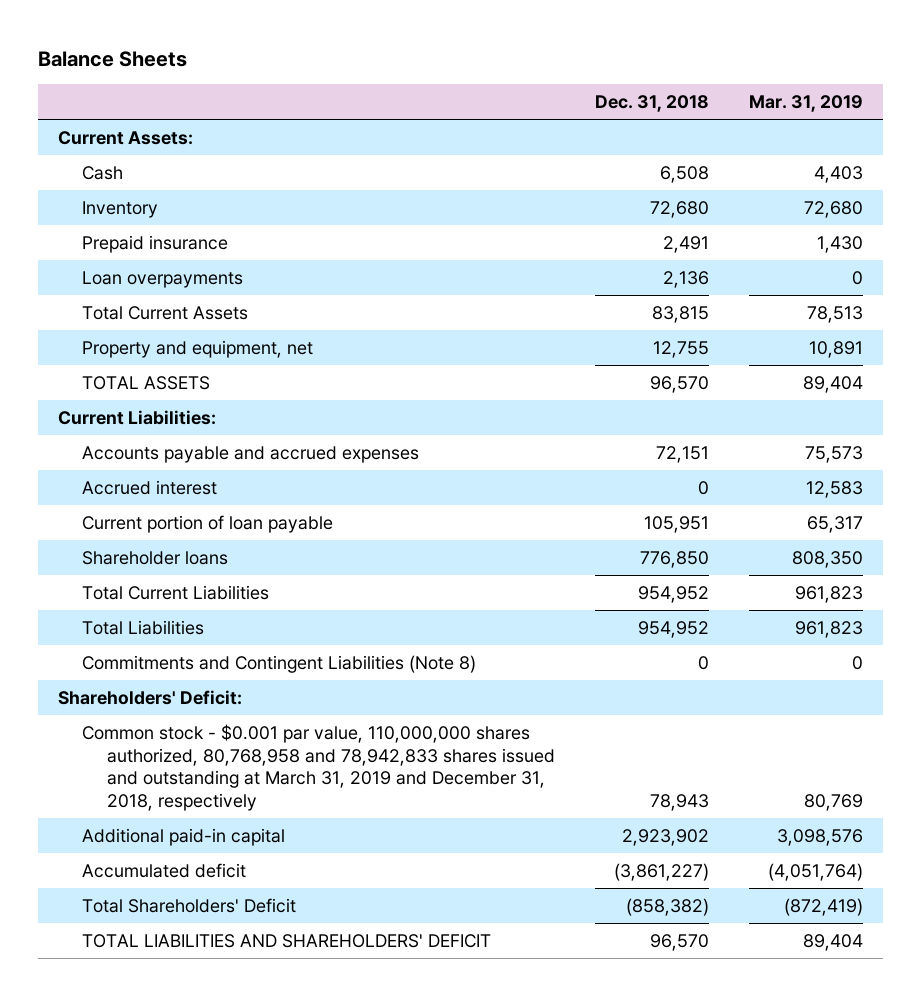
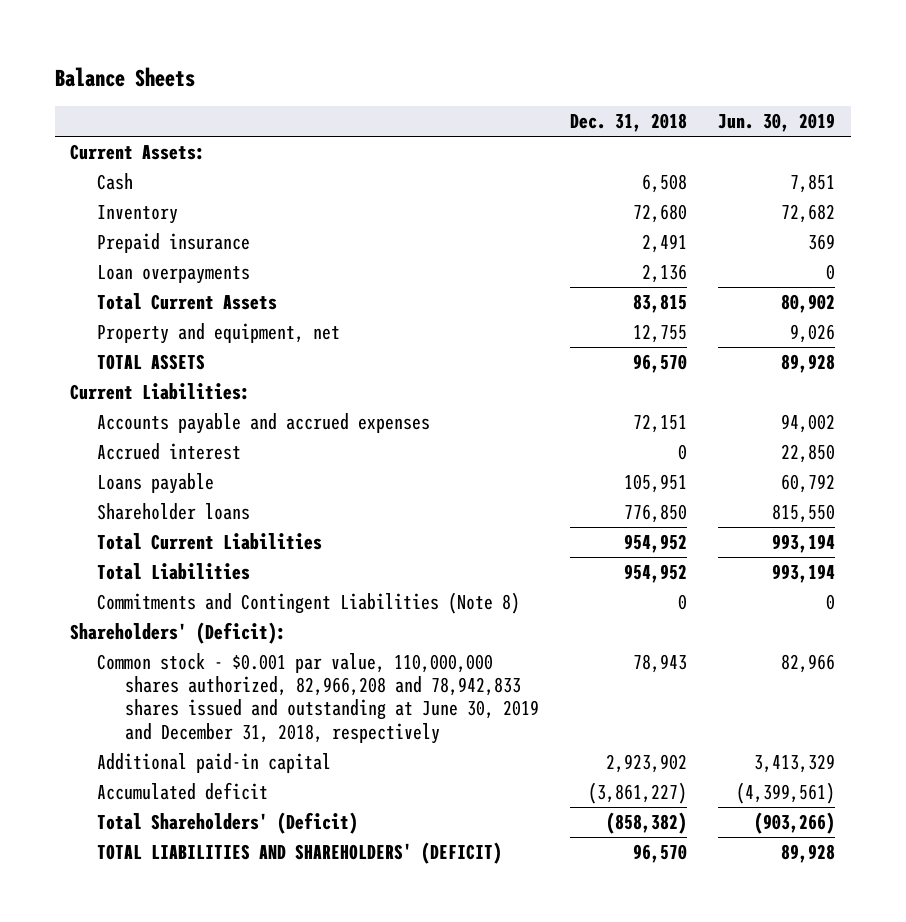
[749,94,864,112] Mar. 31, 2019 -> none
none -> [718,112,836,132] Jun. 30, 2019
[82,515,334,534] Current portion of loan payable -> [97,473,215,495] Loans payable
[57,690,242,706] Shareholders' Deficit: -> [70,622,287,645] Shareholders' (Deficit):
[82,724,556,812] Common stock - $0.001 par value, 110,000,000 shares authorized, 80,768,958 and 78,942,833 shares issued and outstanding at March 31, 2019 and December 31, 2018, respectively -> [97,653,539,744] Common stock - $0.001 par value, 110,000,000 shares authorized, 82,966,208 and 78,942,833 shares issued and outstanding at June 30, 2019 and December 31, 2018, respectively
[82,898,297,914] Total Shareholders' Deficit -> [97,812,359,835] Total Shareholders' (Deficit)
[82,934,492,949] TOTAL LIABILITIES AND SHAREHOLDERS' DEFICIT -> [97,842,503,865] TOTAL LIABILITIES AND SHAREHOLDERS' (DEFICIT)

